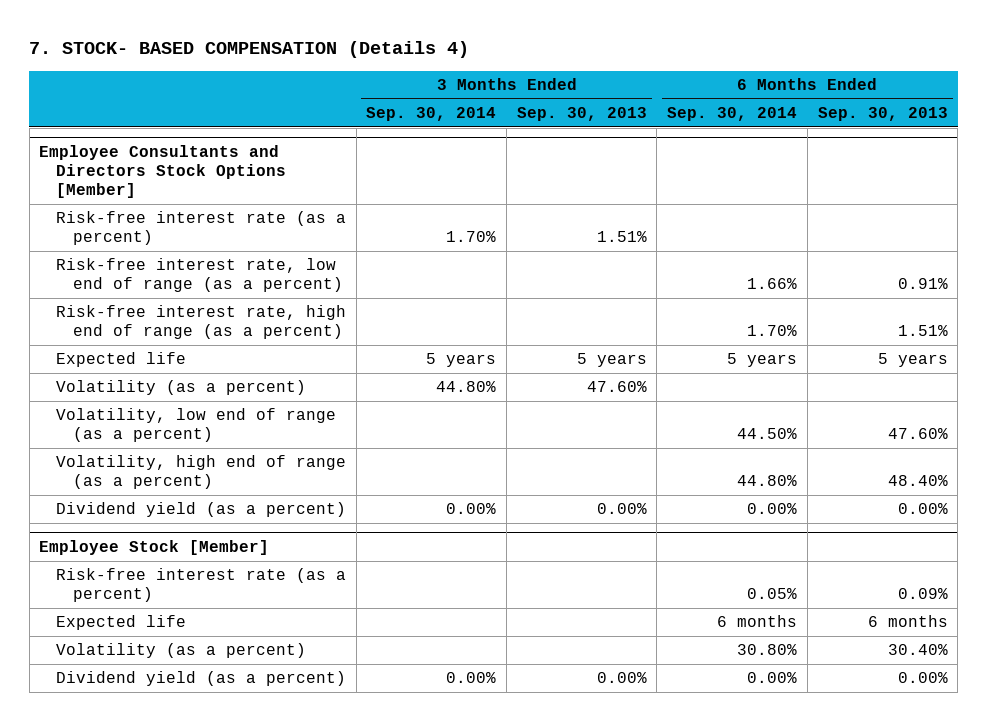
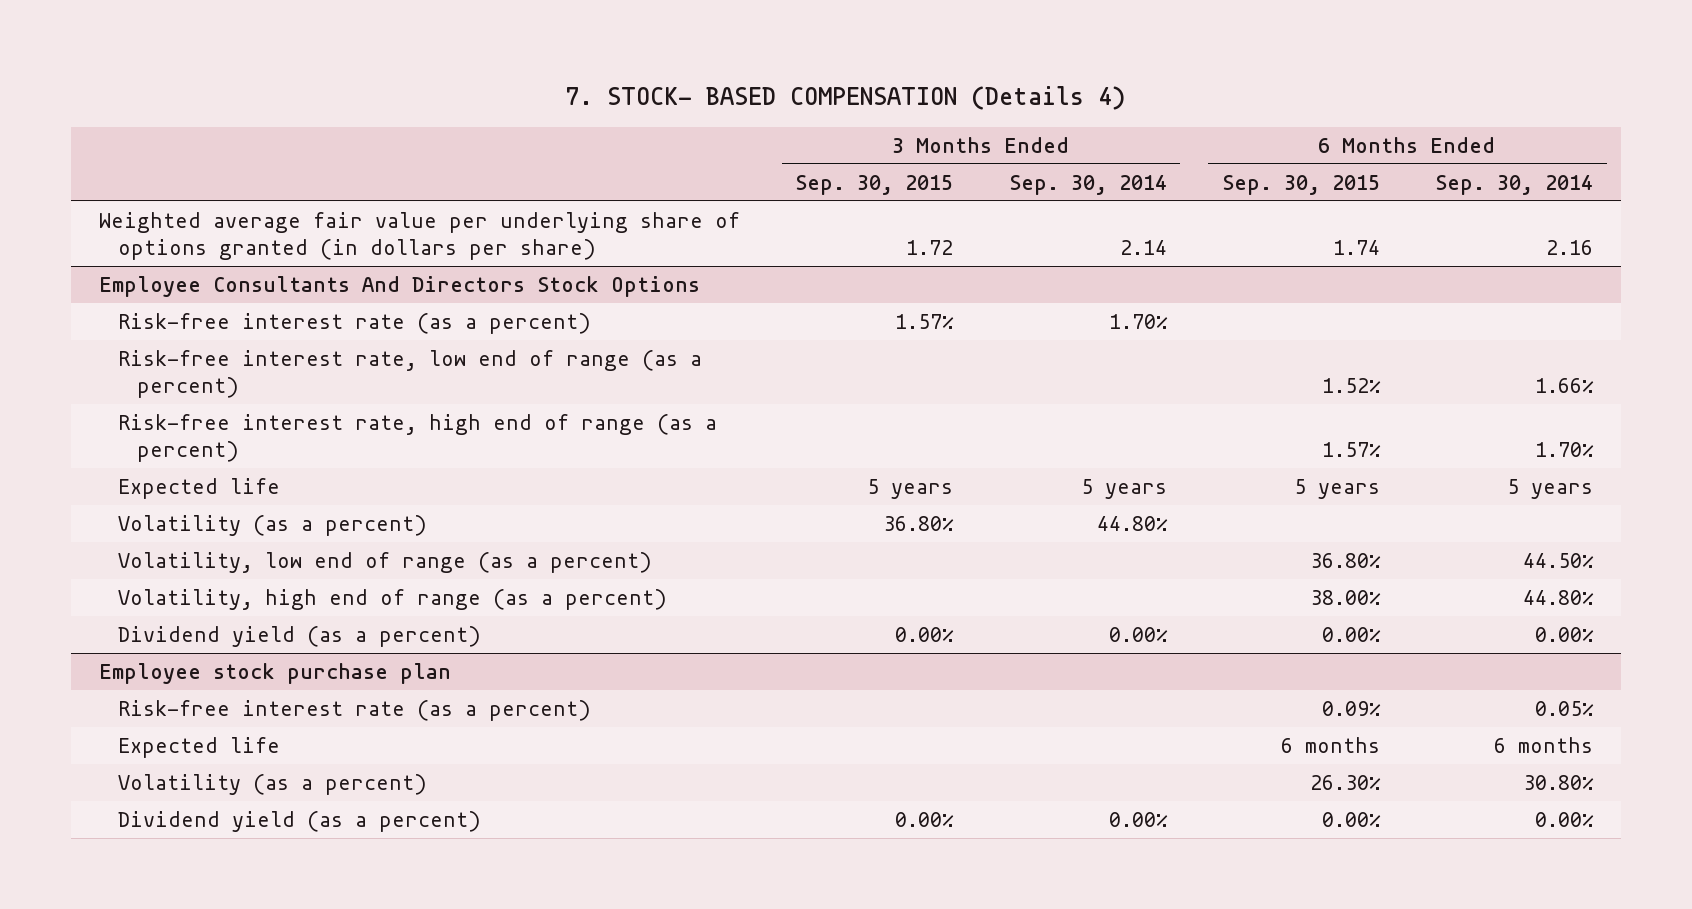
[516,107,647,122] Sep. 30, 2013 -> none
[817,107,948,122] Sep. 30, 2013 -> none
none -> [795,174,954,195] Sep. 30, 2015
none -> [1221,174,1380,195] Sep. 30, 2015
none -> [99,212,741,260] Weighted average fair value per underlying share of options granted (in dollars per share)
[39,144,287,198] Employee Consultants and Directors Stock Options [Member] -> [99,276,701,298] Employee Consultants And Directors Stock Options
[39,539,270,555] Employee Stock [Member] -> none
none -> [99,663,452,685] Employee stock purchase plan

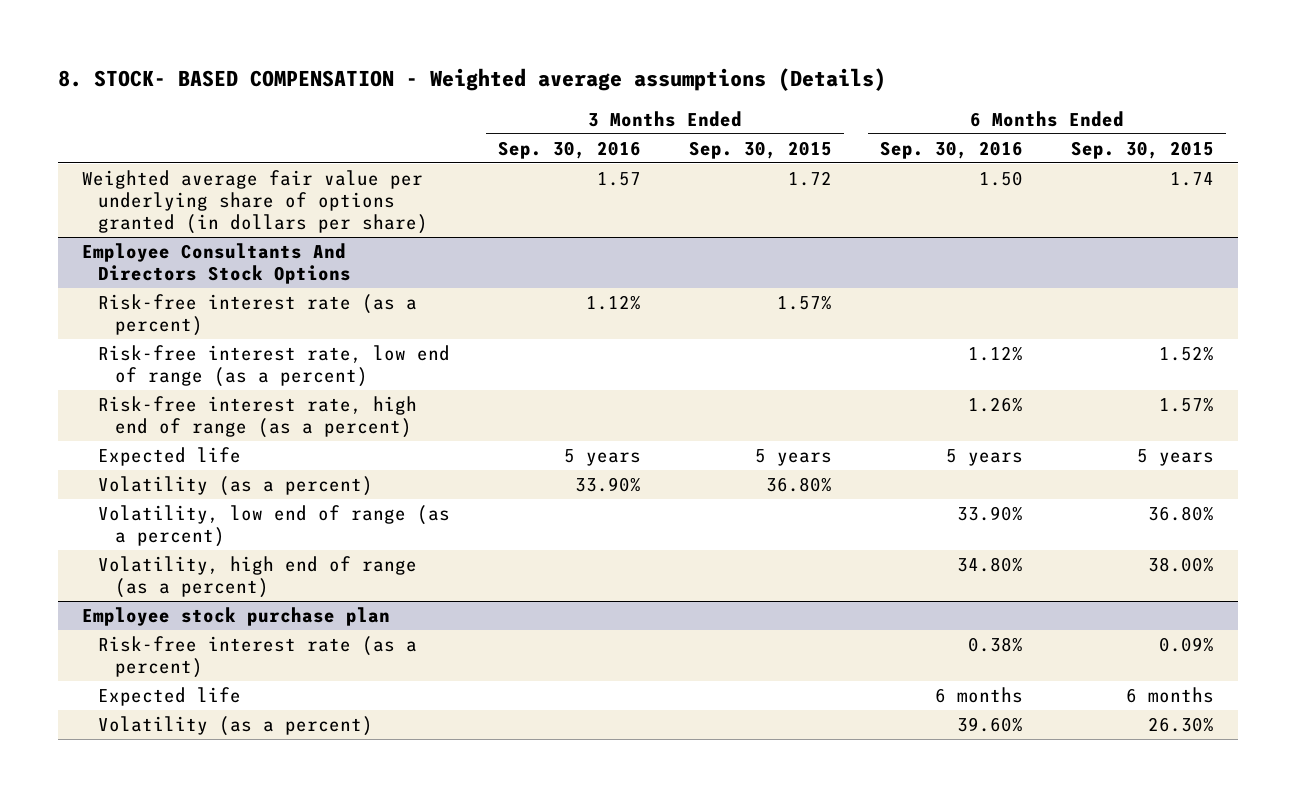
[565,86,1127,111] 7. STOCK- BASED COMPENSATION (Details 4) -> [57,68,886,92] 8. STOCK- BASED COMPENSATION - Weighted average assumptions (Details)
[1008,174,1167,195] Sep. 30, 2014 -> none
[1435,174,1594,195] Sep. 30, 2014 -> none
none -> [498,140,642,159] Sep. 30, 2016
none -> [880,140,1024,159] Sep. 30, 2016
[117,626,481,648] Dividend yield (as a percent) -> none
[117,811,481,833] Dividend yield (as a percent) -> none

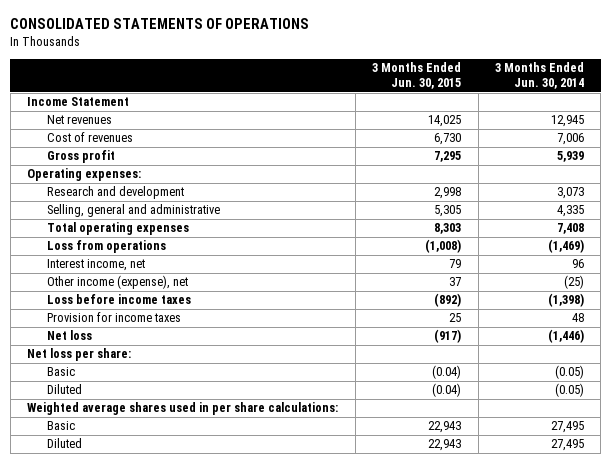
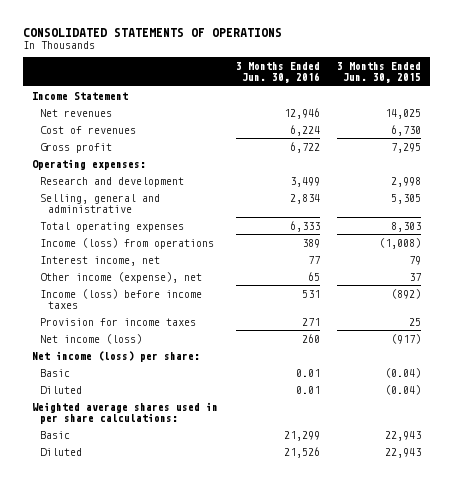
[495,62,585,89] 3 Months Ended Jun. 30, 2014 -> none
none -> [235,62,320,84] 3 Months Ended Jun. 30, 2016
[46,240,166,254] Loss from operations -> [40,237,215,249] Income (loss) from operations
[46,294,191,305] Loss before income taxes -> [40,288,203,309] Income (loss) before income taxes
[46,330,92,341] Net loss -> [40,333,143,344] Net income (loss)
[27,348,132,362] Net loss per share: -> [31,350,200,362] Net income (loss) per share:

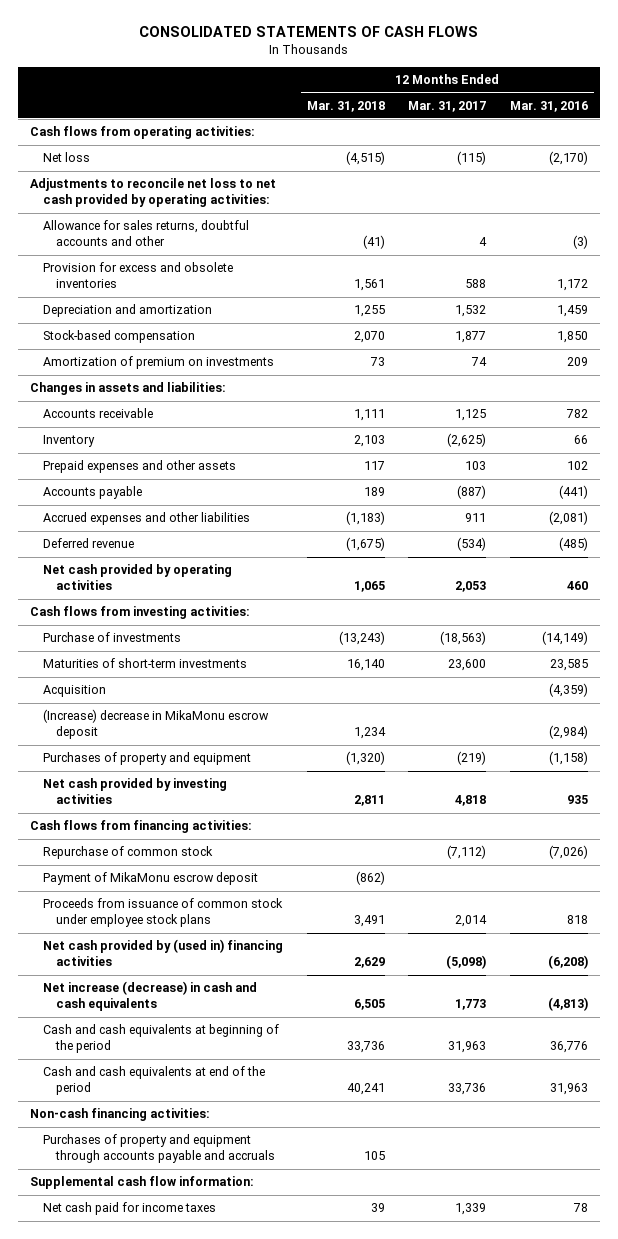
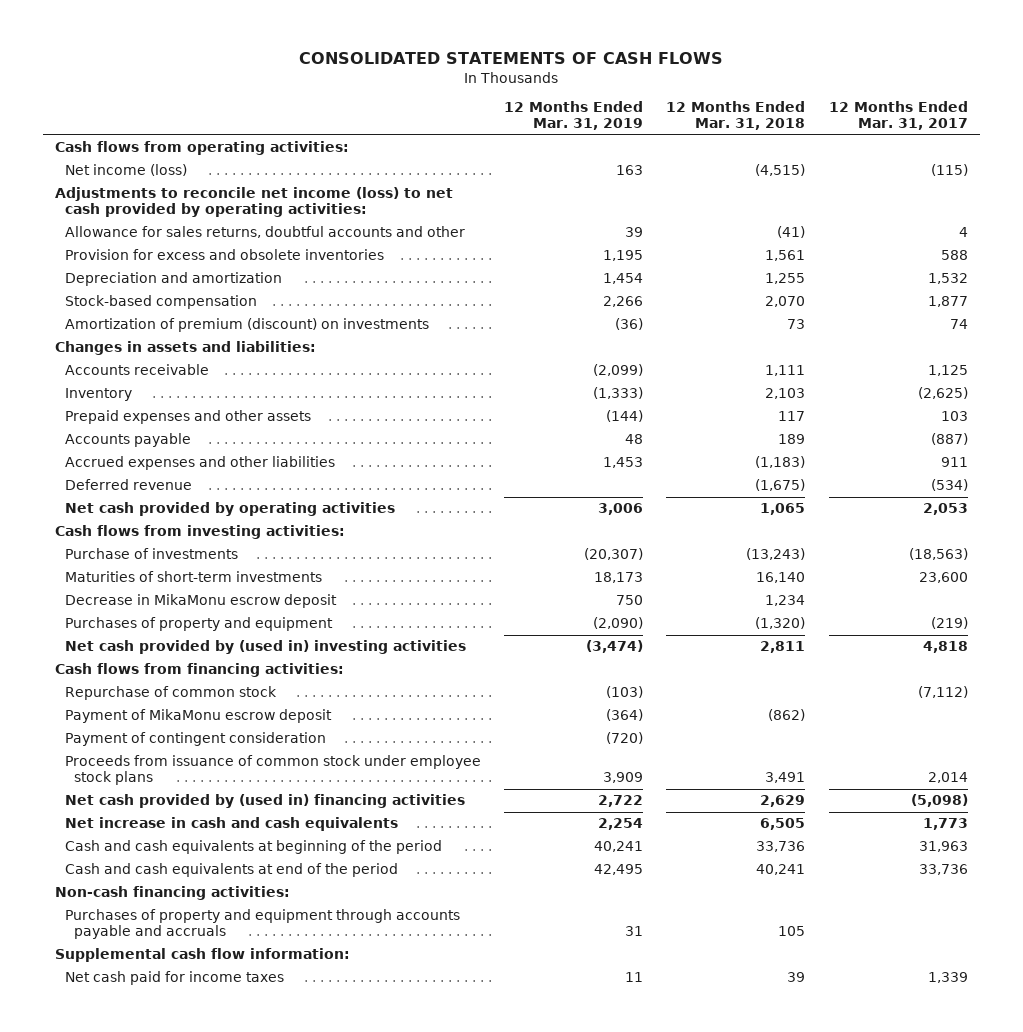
[509,100,588,112] Mar. 31, 2016 -> none
none -> [503,101,643,131] 12 Months Ended Mar. 31, 2019
[43,152,91,163] Net loss -> [64,164,187,177] Net income (loss)
[29,178,276,208] Adjustments to reconcile net loss to net cash provided by operating activities: -> [54,187,453,218] Adjustments to reconcile net income (loss) to net cash provided by operating activities:
[43,356,275,370] Amortization of premium on investments -> [64,318,429,333] Amortization of premium (discount) on investments
[43,685,107,698] Acquisition -> none
[43,709,270,740] (Increase) decrease in MikaMonu escrow deposit -> [64,594,337,609] Decrease in MikaMonu escrow deposit
[43,778,228,805] Net cash provided by investing activities -> [64,640,466,655] Net cash provided by (used in) investing activities
none -> [64,732,326,747] Payment of contingent consideration
[43,981,258,1012] Net increase (decrease) in cash and cash equivalents -> [64,817,398,832] Net increase in cash and cash equivalents

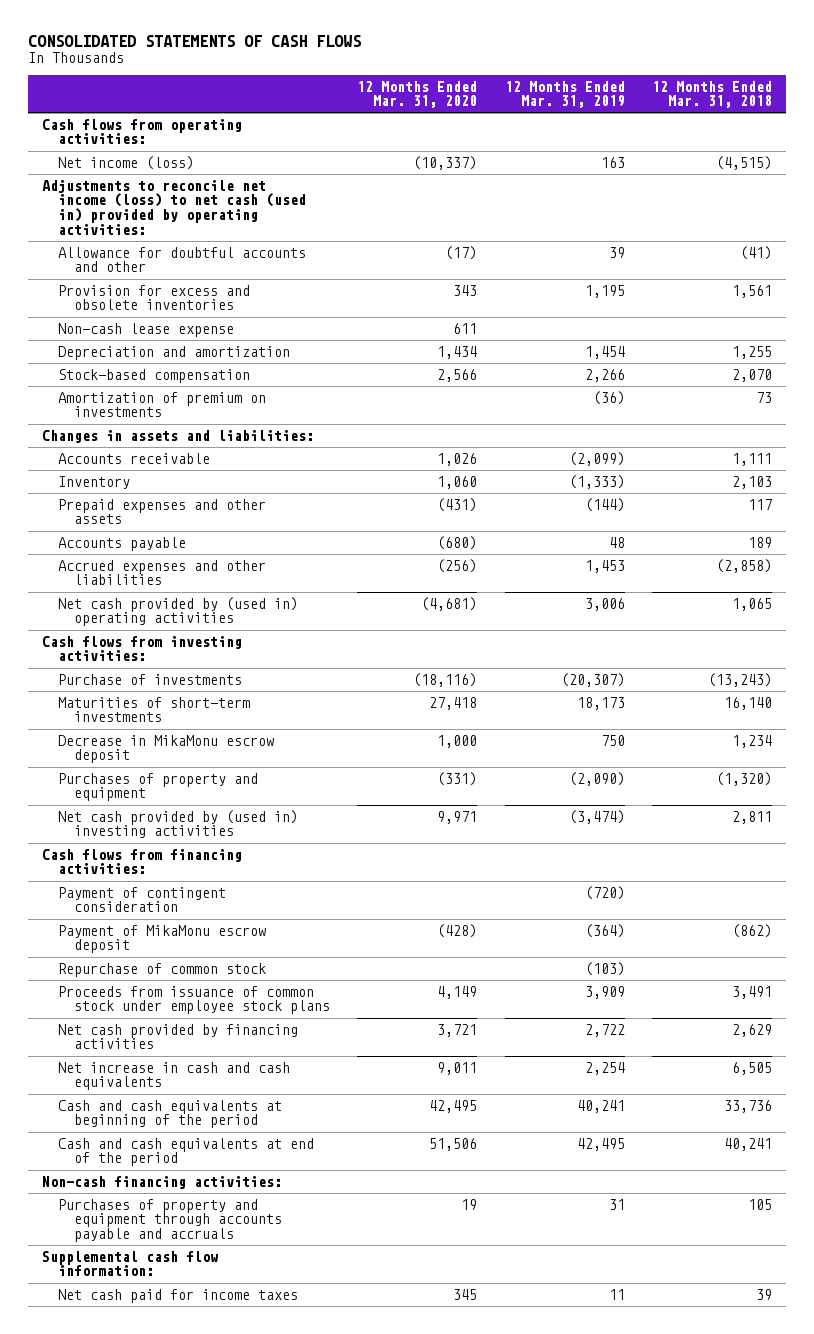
[828,101,968,131] 12 Months Ended Mar. 31, 2017 -> none
none -> [357,80,478,109] 12 Months Ended Mar. 31, 2020
[54,187,453,218] Adjustments to reconcile net income (loss) to net cash provided by operating activities: -> [42,179,306,235] Adjustments to reconcile net income (loss) to net cash (used in) provided by operating activities:
[64,226,465,239] Allowance for sales returns, doubtful accounts and other -> [57,246,306,273] Allowance for doubtful accounts and other
none -> [57,322,234,337] Non-cash lease expense
[64,318,429,333] Amortization of premium (discount) on investments -> [57,391,266,418] Amortization of premium on investments
[64,479,192,491] Deferred revenue -> none
[755,456,806,469] (1,183) -> [716,558,773,573] (2,858)
[64,502,395,517] Net cash provided by operating activities -> [57,596,298,627] Net cash provided by (used in) operating activities
[64,709,332,724] Payment of MikaMonu escrow deposit -> [57,924,266,954] Payment of MikaMonu escrow deposit
[64,686,277,701] Repurchase of common stock -> [57,962,266,977] Repurchase of common stock
[64,794,465,809] Net cash provided by (used in) financing activities -> [57,1023,298,1050] Net cash provided by financing activities

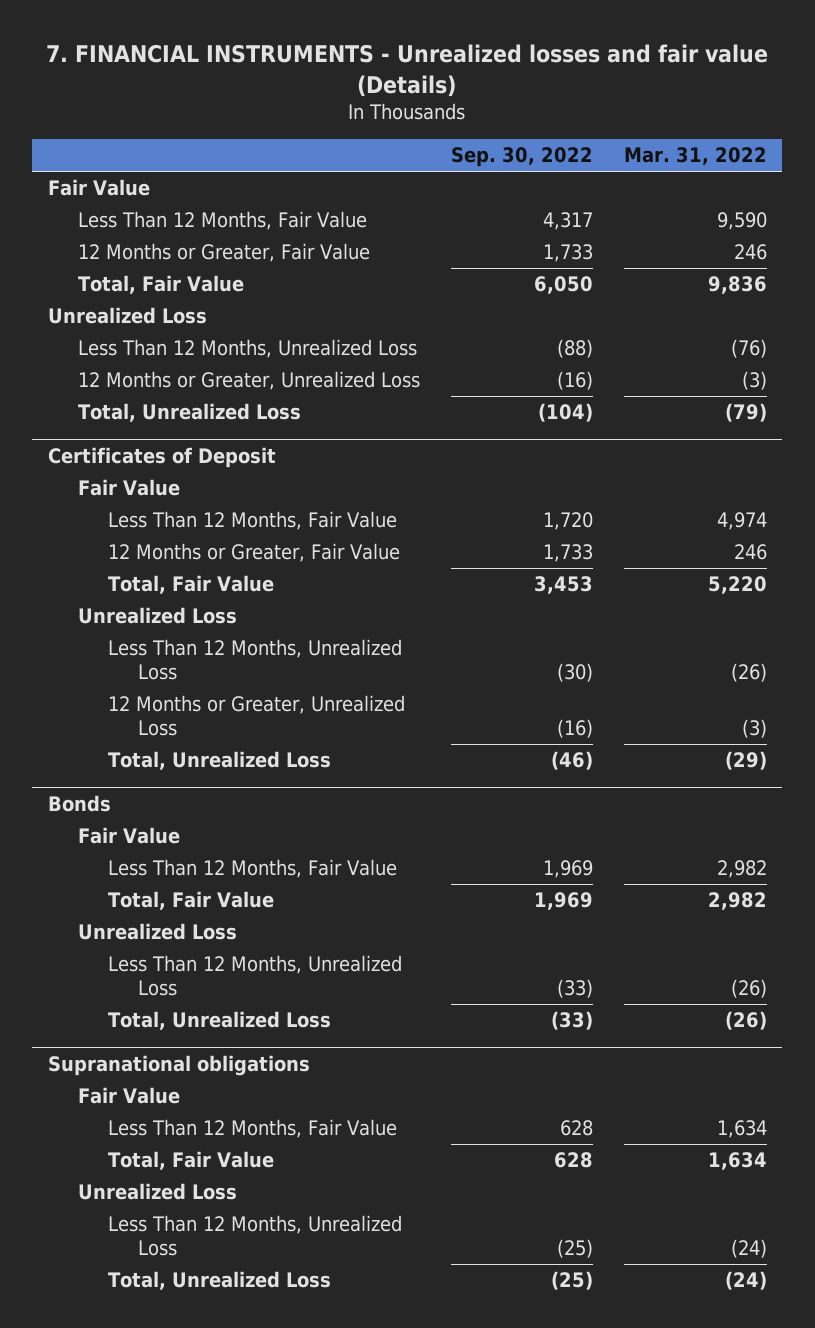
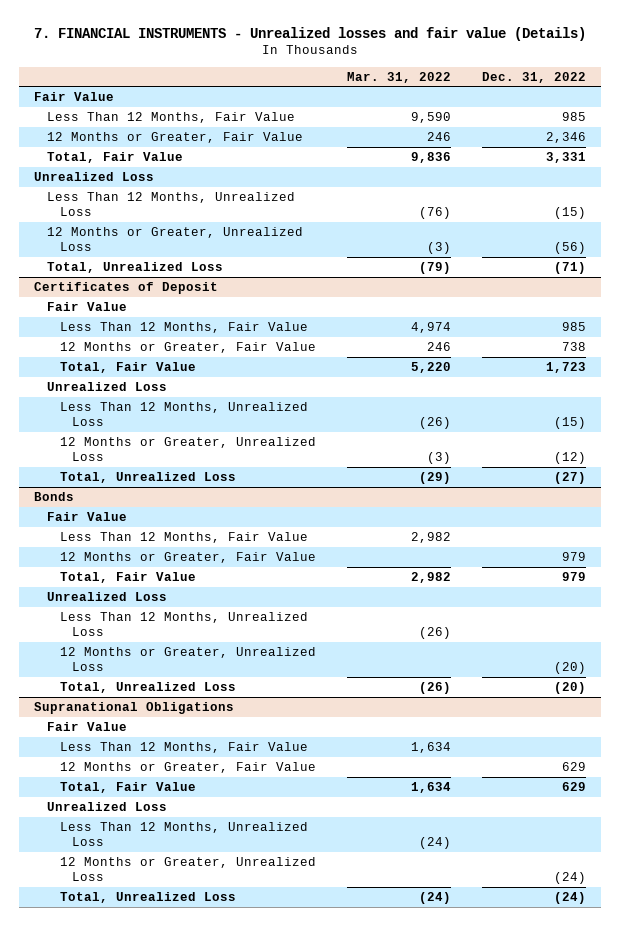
[450,147,593,168] Sep. 30, 2022 -> none
none -> [481,71,586,83] Dec. 31, 2022
none -> [59,551,316,563] 12 Months or Greater, Fair Value
none -> [59,646,316,672] 12 Months or Greater, Unrealized Loss
[47,1055,310,1077] Supranational obligations -> [34,701,235,714] Supranational Obligations
none -> [59,761,316,773] 12 Months or Greater, Fair Value
none -> [59,856,316,882] 12 Months or Greater, Unrealized Loss

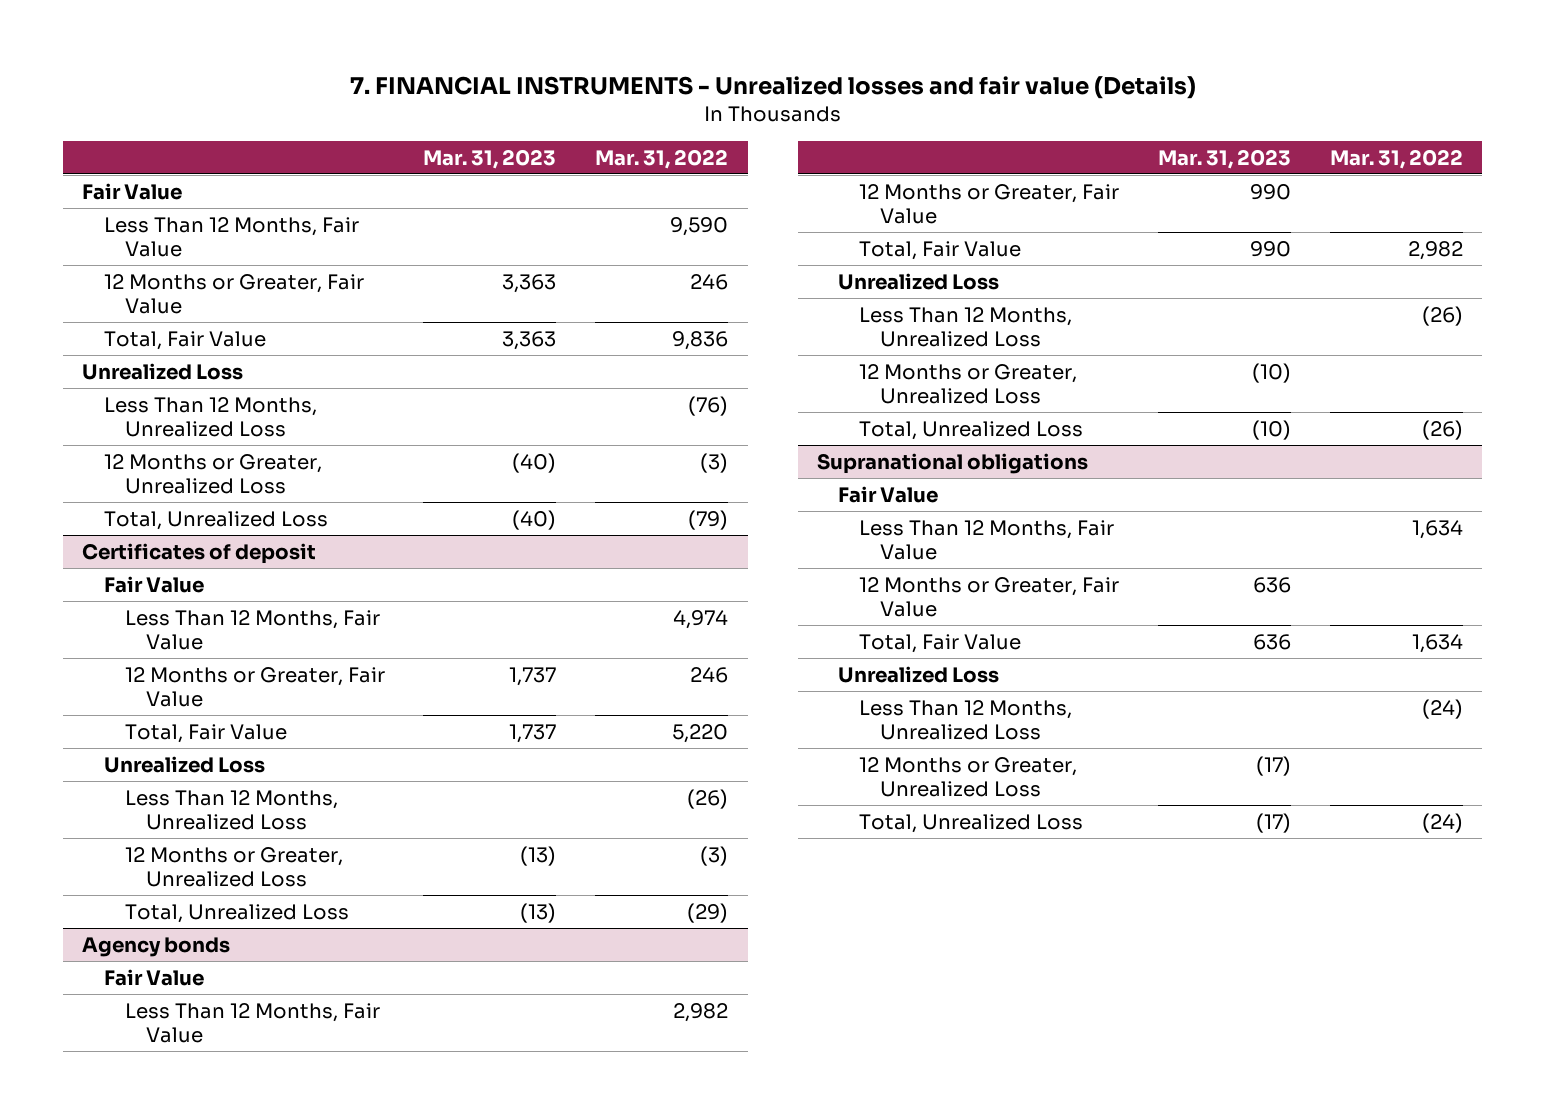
[481,71,586,83] Dec. 31, 2022 -> none
none -> [423,148,557,169] Mar. 31, 2023
[34,281,219,294] Certificates of Deposit -> [82,542,317,564] Certificates of deposit
[34,491,75,501] Bonds -> [82,936,231,957] Agency bonds
[34,701,235,714] Supranational Obligations -> [817,452,1089,474] Supranational obligations

